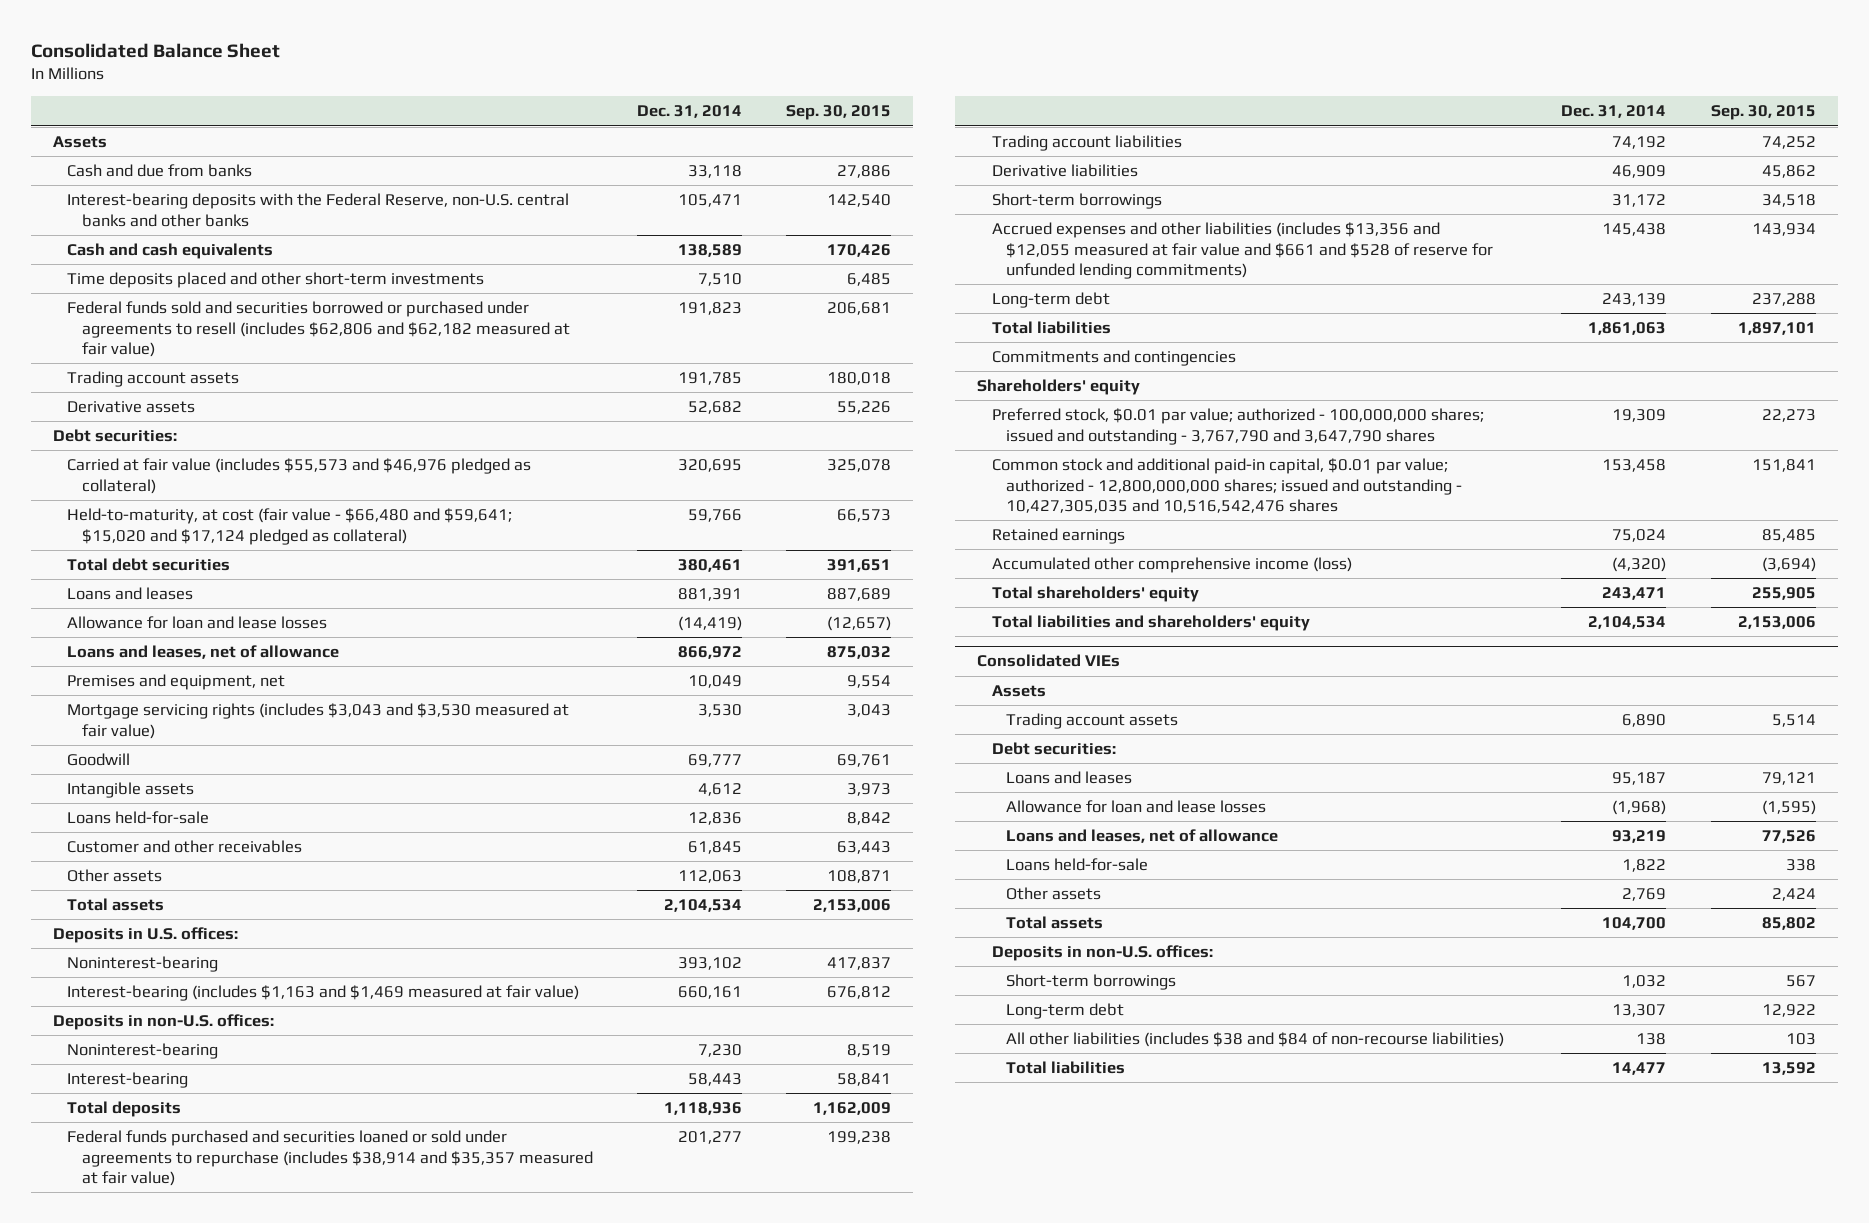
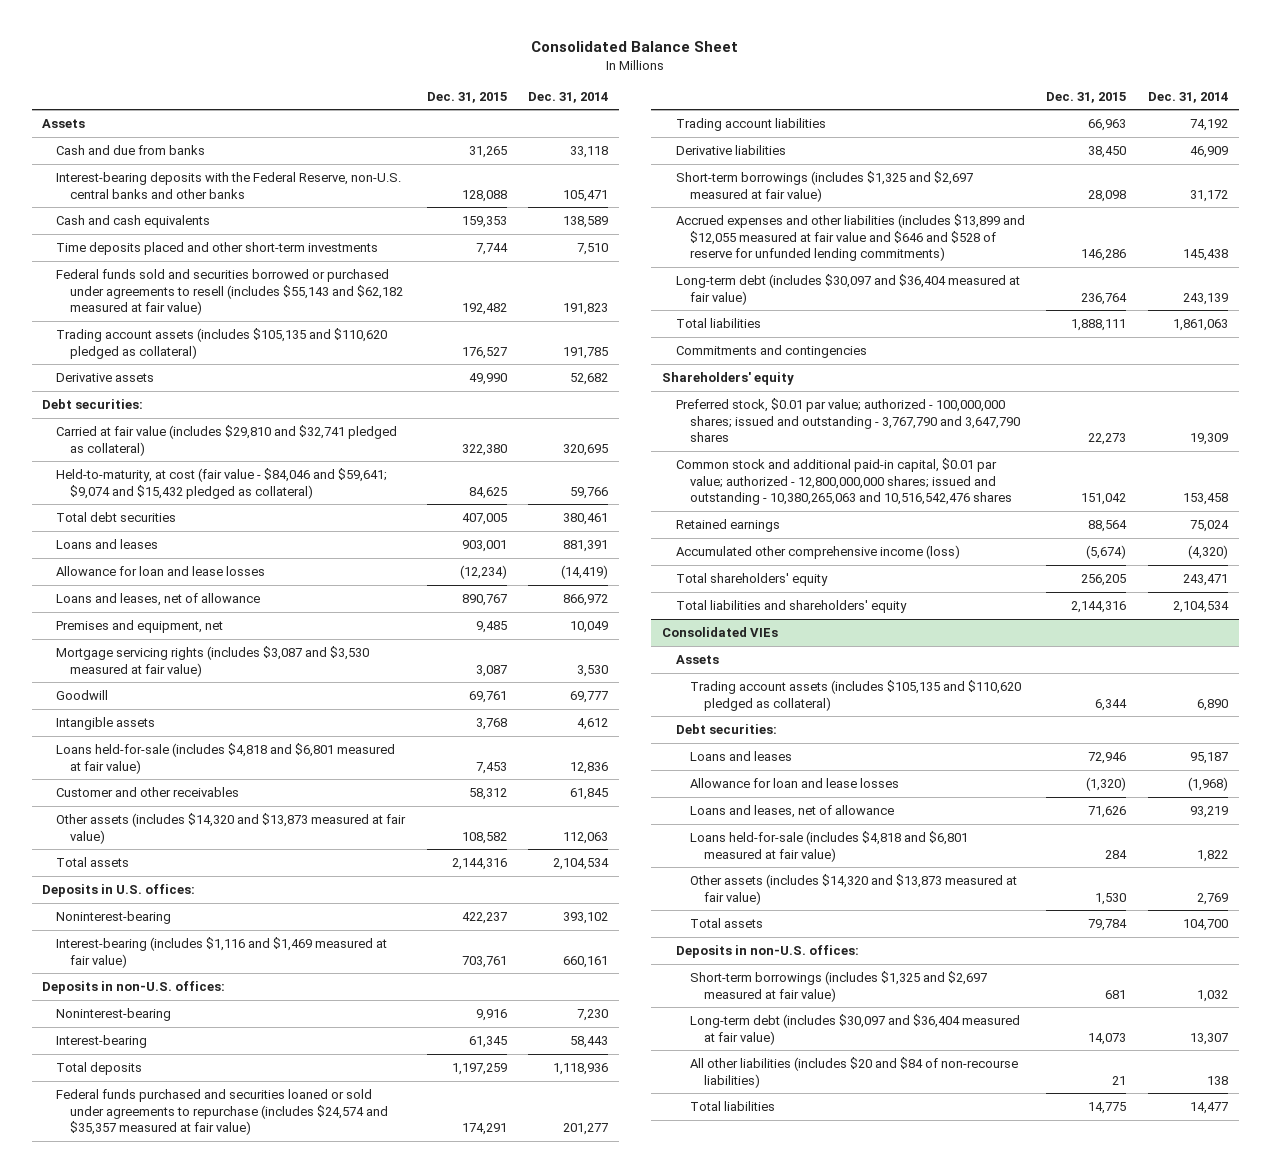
[786,105,892,121] Sep. 30, 2015 -> none
none -> [426,91,507,103] Dec. 31, 2015
[67,301,570,358] Federal funds sold and securities borrowed or purchased under agreements to resell (includes $62,806 and $62,182 measured at fair value) -> [56,269,403,316] Federal funds sold and securities borrowed or purchased under agreements to resell (includes $55,143 and $62,182 measured at fair value)
[67,371,240,388] Trading account assets -> [56,328,388,359] Trading account assets (includes $105,135 and $110,620 pledged as collateral)
[67,458,532,494] Carried at fair value (includes $55,573 and $46,976 pledged as collateral) -> [56,425,398,456] Carried at fair value (includes $29,810 and $32,741 pledged as collateral)
[67,508,513,545] Held-to-maturity, at cost (fair value - $66,480 and $59,641; $15,020 and $17,124 pledged as collateral) -> [56,468,388,499] Held-to-maturity, at cost (fair value - $84,046 and $59,641; $9,074 and $15,432 pledged as collateral)
[67,703,570,739] Mortgage servicing rights (includes $3,043 and $3,530 measured at fair value) -> [56,646,370,677] Mortgage servicing rights (includes $3,087 and $3,530 measured at fair value)
[67,811,210,825] Loans held-for-sale -> [56,743,396,774] Loans held-for-sale (includes $4,818 and $6,801 measured at fair value)
[67,869,163,883] Other assets -> [56,813,407,844] Other assets (includes $14,320 and $13,873 measured at fair value)
[67,985,580,1002] Interest-bearing (includes $1,163 and $1,469 measured at fair value) -> [56,937,388,968] Interest-bearing (includes $1,116 and $1,469 measured at fair value)
[67,1130,593,1187] Federal funds purchased and securities loaned or sold under agreements to repurchase (includes $38,914 and $35,357 measured at fair value) -> [56,1089,388,1136] Federal funds purchased and securities loaned or sold under agreements to repurchase (includes $24,574 and $35,357 measured at fair value)
[991,193,1162,210] Short-term borrowings -> [675,171,973,202] Short-term borrowings (includes $1,325 and $2,697 measured at fair value)
[991,222,1493,280] Accrued expenses and other liabilities (includes $13,356 and $12,055 measured at fair value and $661 and $528 of reserve for unfunded lending commitments) -> [675,214,1025,262] Accrued expenses and other liabilities (includes $13,899 and $12,055 measured at fair value and $646 and $528 of reserve for unfunded lending commitments)
[991,292,1110,309] Long-term debt -> [675,274,1020,305] Long-term debt (includes $30,097 and $36,404 measured at fair value)
[991,458,1462,514] Common stock and additional paid-in capital, $0.01 par value; authorized - 12,800,000,000 shares; issued and outstanding - 10,427,305,035 and 10,516,542,476 shares -> [675,458,1012,506] Common stock and additional paid-in capital, $0.01 par value; authorized - 12,800,000,000 shares; issued and outstanding - 10,380,265,063 and 10,516,542,476 shares
[1005,713,1178,730] Trading account assets -> [689,680,1021,711] Trading account assets (includes $105,135 and $110,620 pledged as collateral)
[1005,858,1148,872] Loans held-for-sale -> [689,831,968,862] Loans held-for-sale (includes $4,818 and $6,801 measured at fair value)
[1005,887,1101,901] Other assets -> [689,874,1017,905] Other assets (includes $14,320 and $13,873 measured at fair value)
[1005,974,1176,991] Short-term borrowings -> [689,971,987,1002] Short-term borrowings (includes $1,325 and $2,697 measured at fair value)
[1005,1003,1124,1020] Long-term debt -> [689,1014,1020,1045] Long-term debt (includes $30,097 and $36,404 measured at fair value)
[1005,1032,1504,1048] All other liabilities (includes $38 and $84 of non-recourse liabilities) -> [689,1057,1018,1088] All other liabilities (includes $20 and $84 of non-recourse liabilities)

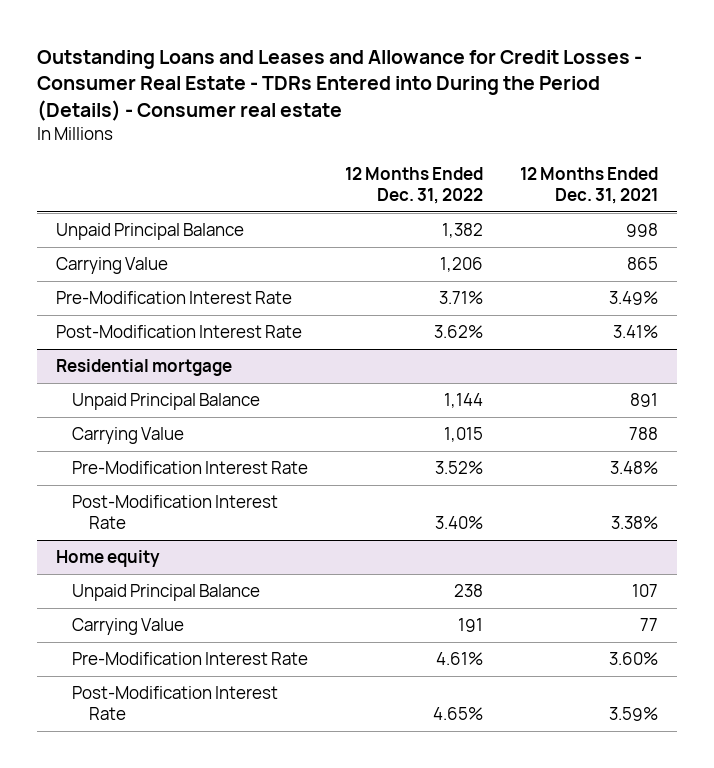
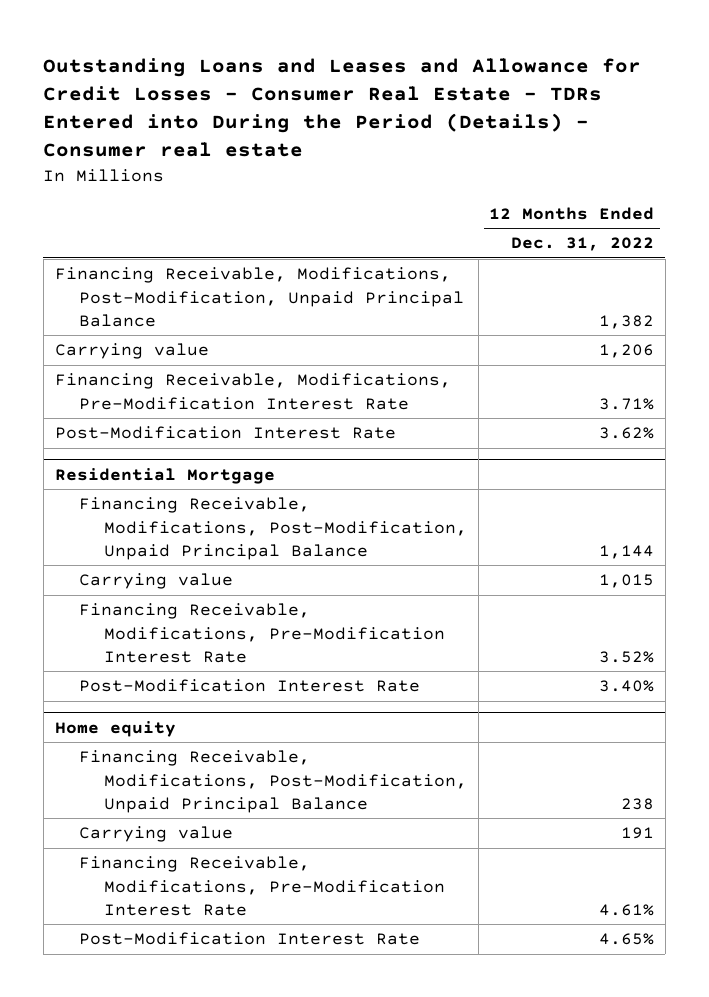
[520,167,659,205] 12 Months Ended Dec. 31, 2021 -> none
[55,223,244,241] Unpaid Principal Balance -> [54,267,465,327] Financing Receivable, Modifications, Post-Modification, Unpaid Principal Balance
[55,257,168,275] Carrying Value -> [54,343,209,360] Carrying value
[55,291,292,305] Pre-Modification Interest Rate -> [54,373,451,410] Financing Receivable, Modifications, Pre-Modification Interest Rate
[55,359,232,377] Residential mortgage -> [54,467,275,484] Residential Mortgage
[72,393,261,411] Unpaid Principal Balance -> [79,497,467,560] Financing Receivable, Modifications, Post-Modification, Unpaid Principal Balance
[72,427,185,445] Carrying Value -> [79,573,234,590] Carrying value
[72,461,309,475] Pre-Modification Interest Rate -> [79,603,445,663] Financing Receivable, Modifications, Pre-Modification Interest Rate
[72,584,261,602] Unpaid Principal Balance -> [79,750,467,813] Financing Receivable, Modifications, Post-Modification, Unpaid Principal Balance
[72,618,185,636] Carrying Value -> [79,826,234,843] Carrying value
[72,652,309,666] Pre-Modification Interest Rate -> [79,856,445,916] Financing Receivable, Modifications, Pre-Modification Interest Rate

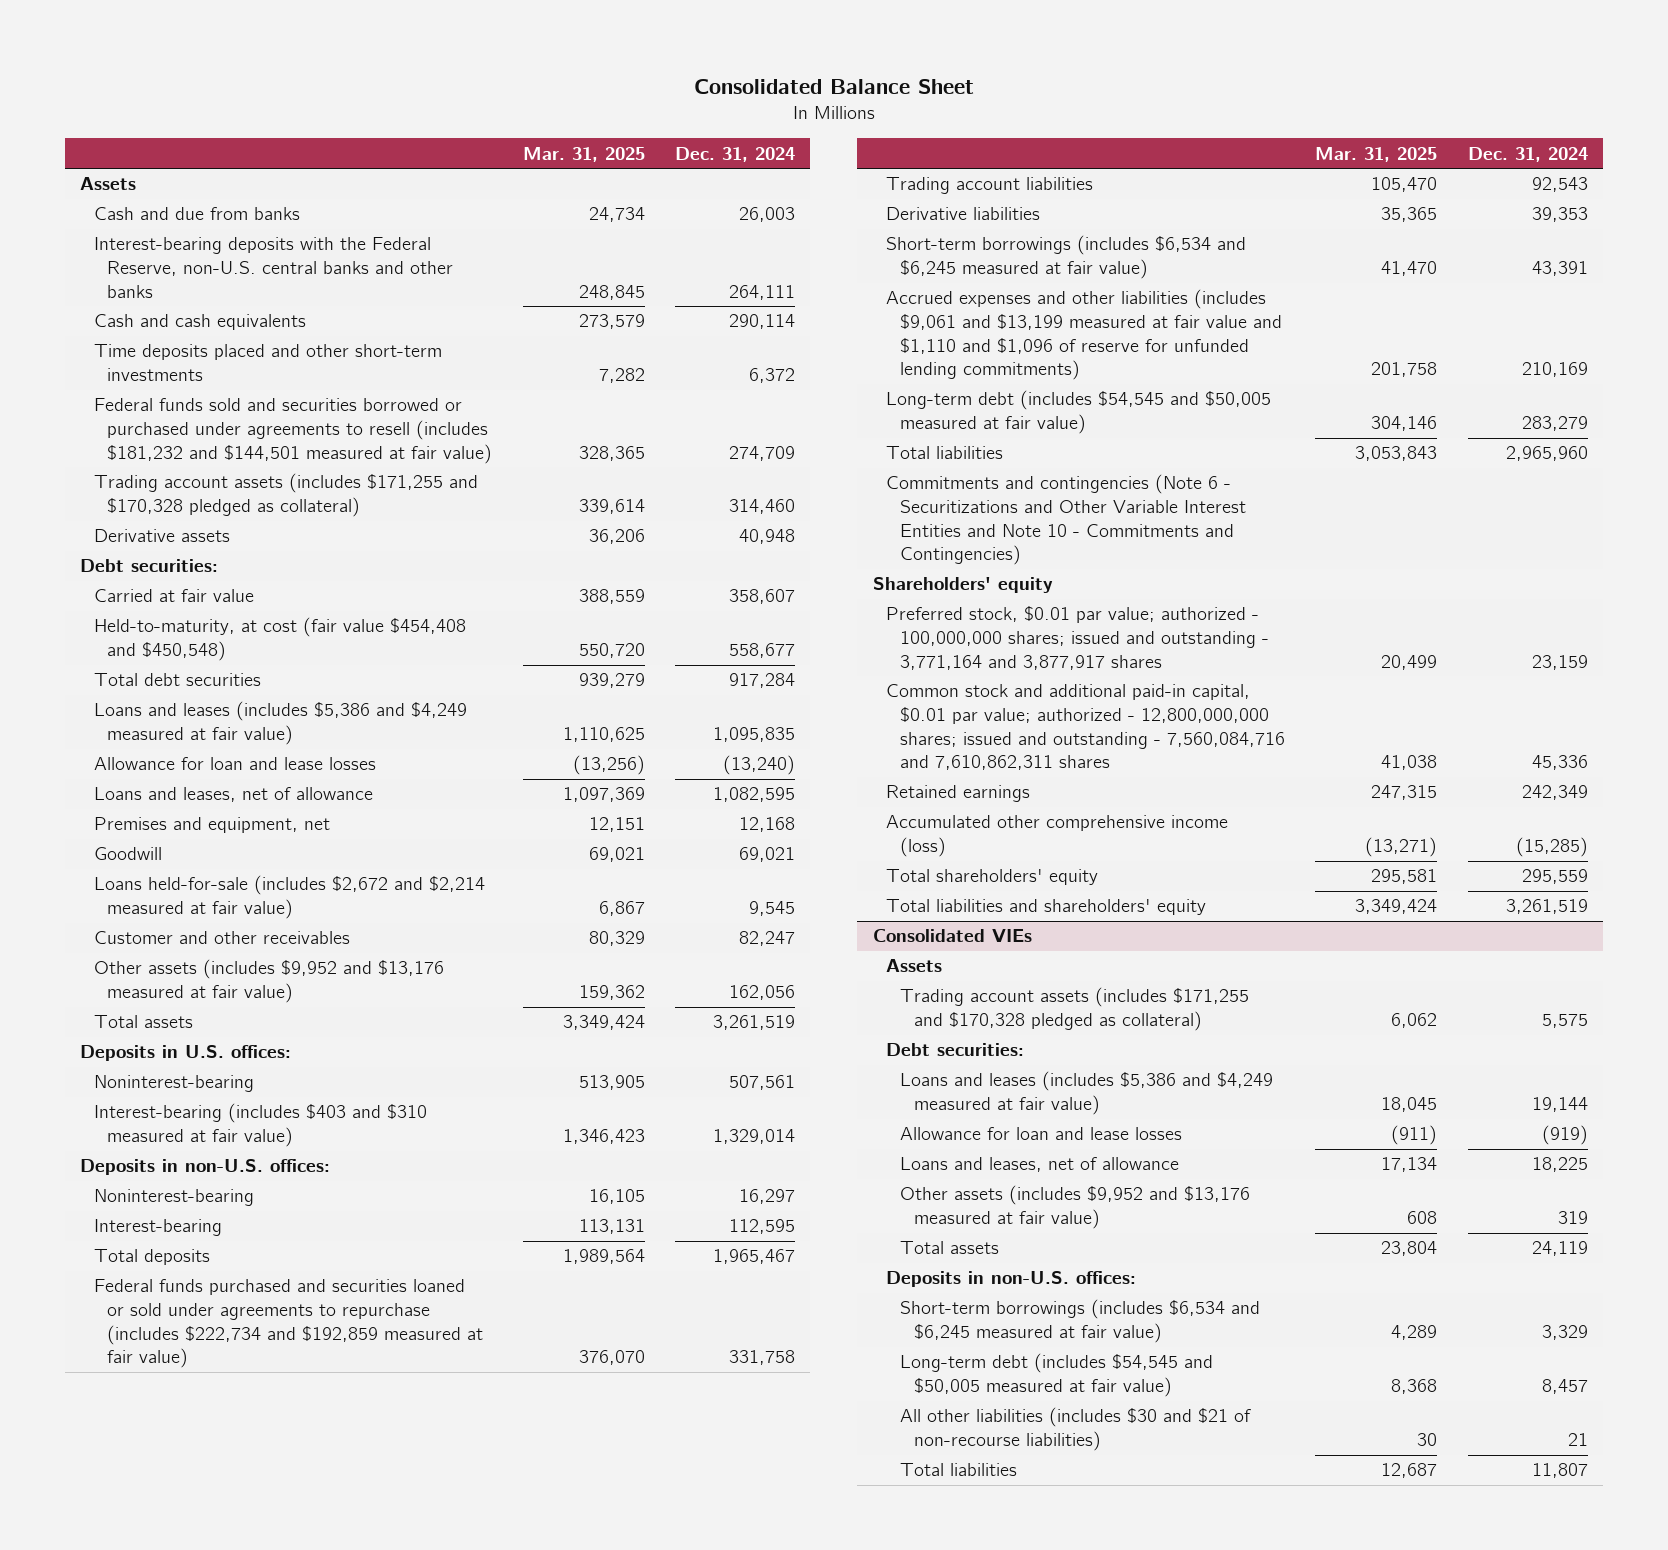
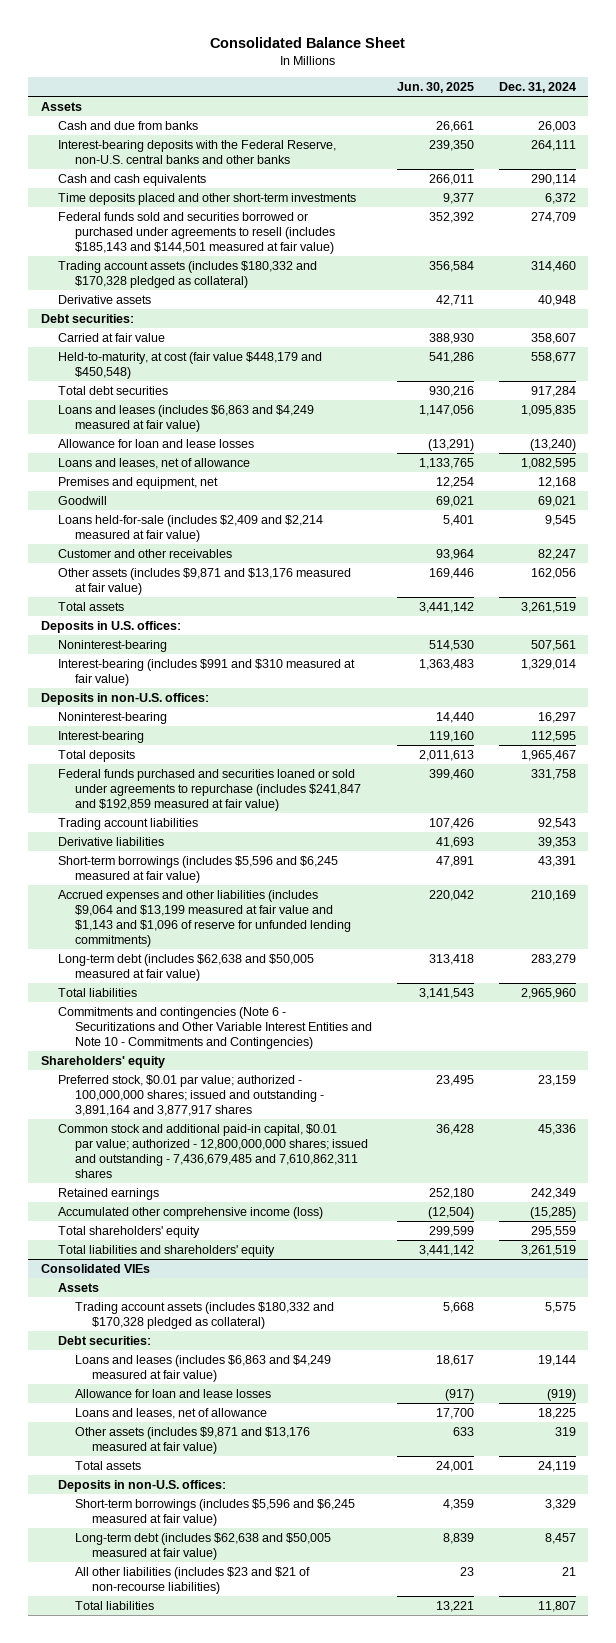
[522,146,645,162] Mar. 31, 2025 -> none
none -> [396,82,474,94] Jun. 30, 2025
[93,398,493,464] Federal funds sold and securities borrowed or purchased under agreements to resell (includes $181,232 and $144,501 measured at fair value) -> [58,211,336,254] Federal funds sold and securities borrowed or purchased under agreements to resell (includes $185,143 and $144,501 measured at fair value)
[93,473,478,518] Trading account assets (includes $171,255 and $170,328 pledged as collateral) -> [58,260,318,288] Trading account assets (includes $180,332 and $170,328 pledged as collateral)
[93,617,466,662] Held-to-maturity, at cost (fair value $454,408 and $450,548) -> [58,351,323,379] Held-to-maturity, at cost (fair value $448,179 and $450,548)
[93,701,467,746] Loans and leases (includes $5,386 and $4,249 measured at fair value) -> [58,404,315,432] Loans and leases (includes $6,863 and $4,249 measured at fair value)
[93,875,485,920] Loans held-for-sale (includes $2,672 and $2,214 measured at fair value) -> [58,514,324,542] Loans held-for-sale (includes $2,409 and $2,214 measured at fair value)
[93,959,444,1004] Other assets (includes $9,952 and $13,176 measured at fair value) -> [58,567,352,595] Other assets (includes $9,871 and $13,176 measured at fair value)
[93,1103,427,1148] Interest-bearing (includes $403 and $310 measured at fair value) -> [58,658,356,686] Interest-bearing (includes $991 and $310 measured at fair value)
[93,1279,484,1369] Federal funds purchased and securities loaned or sold under agreements to repurchase (includes $222,734 and $192,859 measured at fair value) -> [58,768,362,811] Federal funds purchased and securities loaned or sold under agreements to repurchase (includes $241,847 and $192,859 measured at fair value)
[886,235,1247,280] Short-term borrowings (includes $6,534 and $6,245 measured at fair value) -> [58,855,339,883] Short-term borrowings (includes $5,596 and $6,245 measured at fair value)
[886,289,1282,381] Accrued expenses and other liabilities (includes $9,061 and $13,199 measured at fair value and $1,110 and $1,096 of reserve for unfunded lending commitments) -> [58,889,352,948] Accrued expenses and other liabilities (includes $9,064 and $13,199 measured at fair value and $1,143 and $1,096 of reserve for unfunded lending commitments)
[886,390,1272,435] Long-term debt (includes $54,545 and $50,005 measured at fair value) -> [58,953,315,981] Long-term debt (includes $62,638 and $50,005 measured at fair value)
[886,606,1269,670] Preferred stock, $0.01 par value; authorized - 100,000,000 shares; issued and outstanding - 3,771,164 and 3,877,917 shares -> [58,1074,325,1116] Preferred stock, $0.01 par value; authorized - 100,000,000 shares; issued and outstanding - 3,891,164 and 3,877,917 shares
[886,684,1285,771] Common stock and additional paid-in capital, $0.01 par value; authorized - 12,800,000,000 shares; issued and outstanding - 7,560,084,716 and 7,610,862,311 shares -> [58,1123,369,1179] Common stock and additional paid-in capital, $0.01 par value; authorized - 12,800,000,000 shares; issued and outstanding - 7,436,679,485 and 7,610,862,311 shares
[899,987,1249,1032] Trading account assets (includes $171,255 and $170,328 pledged as collateral) -> [75,1301,335,1329] Trading account assets (includes $180,332 and $170,328 pledged as collateral)
[899,1071,1273,1116] Loans and leases (includes $5,386 and $4,249 measured at fair value) -> [75,1354,332,1382] Loans and leases (includes $6,863 and $4,249 measured at fair value)
[899,1185,1250,1230] Other assets (includes $9,952 and $13,176 measured at fair value) -> [75,1426,311,1454] Other assets (includes $9,871 and $13,176 measured at fair value)
[899,1299,1260,1344] Short-term borrowings (includes $6,534 and $6,245 measured at fair value) -> [75,1498,356,1526] Short-term borrowings (includes $5,596 and $6,245 measured at fair value)
[899,1353,1213,1398] Long-term debt (includes $54,545 and $50,005 measured at fair value) -> [75,1532,332,1560] Long-term debt (includes $62,638 and $50,005 measured at fair value)
[899,1407,1251,1452] All other liabilities (includes $30 and $21 of non-recourse liabilities) -> [75,1566,311,1594] All other liabilities (includes $23 and $21 of non-recourse liabilities)

